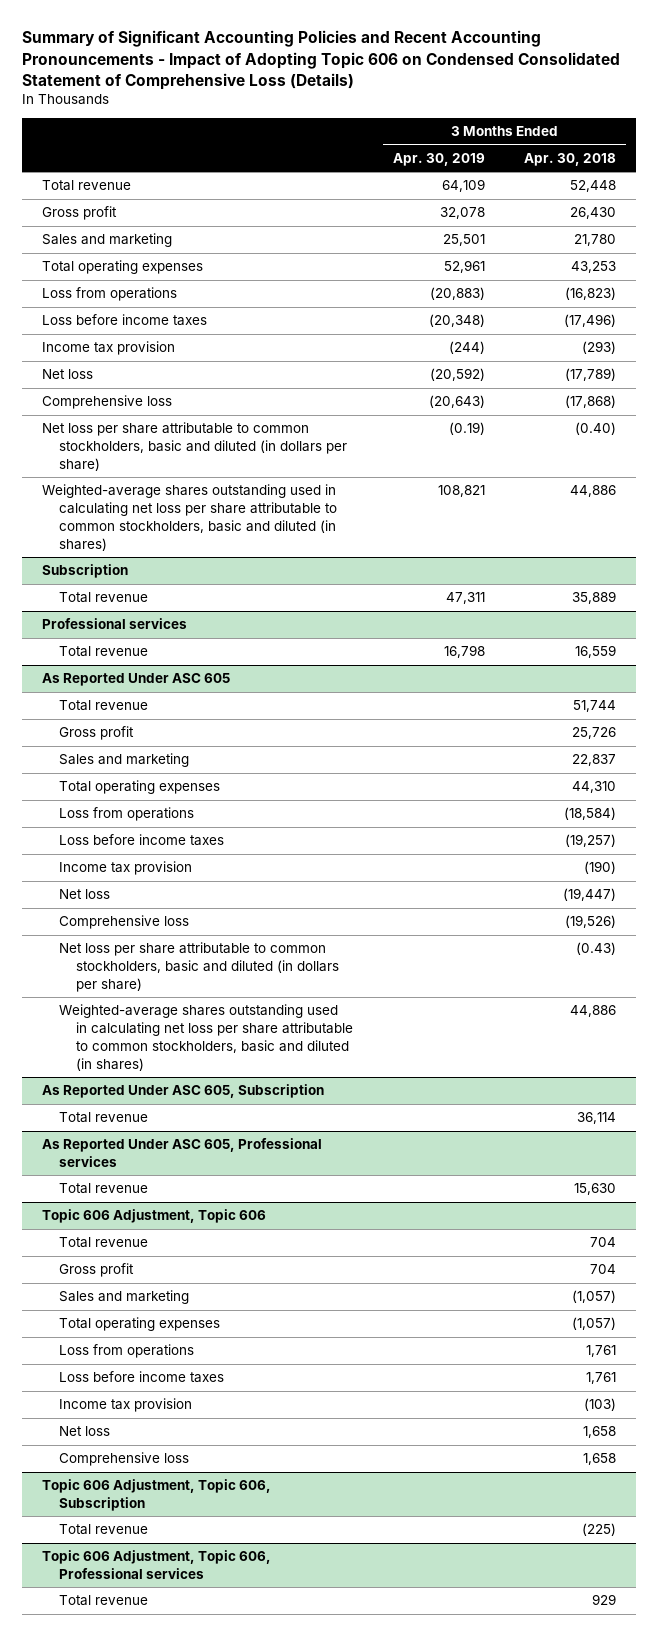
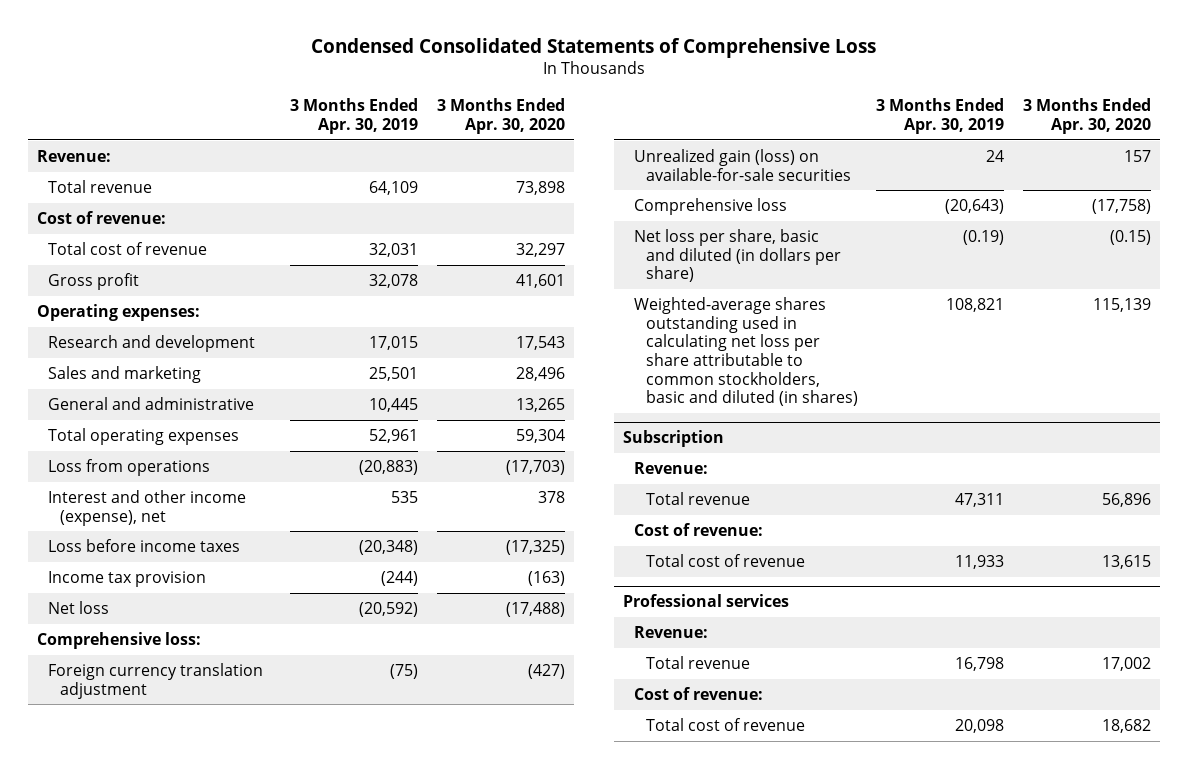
[22,30,621,90] Summary of Significant Accounting Policies and Recent Accounting Pronouncements - Impact of Adopting Topic 606 on Condensed Consolidated Statement of Comprehensive Loss (Details) -> [310,37,876,58] Condensed Consolidated Statements of Comprehensive Loss
[524,153,617,167] Apr. 30, 2018 -> none
none -> [436,98,565,134] 3 Months Ended Apr. 30, 2020
none -> [36,150,111,163] Revenue:
none -> [36,211,166,225] Cost of revenue:
none -> [48,242,208,256] Total cost of revenue
none -> [36,304,200,322] Operating expenses:
none -> [48,335,256,353] Research and development
none -> [48,397,255,411] General and administrative
none -> [48,490,247,526] Interest and other income (expense), net
none -> [36,632,201,650] Comprehensive loss:
none -> [48,663,264,699] Foreign currency translation adjustment
none -> [634,149,851,181] Unrealized gain (loss) on available-for-sale securities
[41,422,348,471] Net loss per share attributable to common stockholders, basic and diluted (in dollars per share) -> [634,229,841,283] Net loss per share, basic and diluted (in dollars per share)
none -> [634,462,709,475] Revenue:
none -> [634,523,764,537] Cost of revenue:
none -> [645,554,805,568] Total cost of revenue
none -> [634,626,709,639] Revenue:
[41,673,230,687] As Reported Under ASC 605 -> none
[59,700,149,712] Total revenue -> none
[59,726,135,741] Gross profit -> none
[59,753,190,768] Sales and marketing -> none
[59,780,221,795] Total operating expenses -> none
[59,807,195,822] Loss from operations -> none
[59,834,225,847] Loss before income taxes -> none
[59,861,193,876] Income tax provision -> none
[59,889,111,900] Net loss -> none
[59,915,190,930] Comprehensive loss -> none
[59,942,340,992] Net loss per share attributable to common stockholders, basic and diluted (in dollars per share) -> none
[59,1004,354,1071] Weighted-average shares outstanding used in calculating net loss per share attributable to common stockholders, basic and diluted (in shares) -> none
[41,1084,324,1099] As Reported Under ASC 605, Subscription -> none
[59,1112,149,1124] Total revenue -> none
[41,1138,322,1168] As Reported Under ASC 605, Professional services -> none
[59,1183,149,1195] Total revenue -> none
[41,1209,266,1224] Topic 606 Adjustment, Topic 606 -> none
[59,1237,149,1249] Total revenue -> none
[59,1263,135,1278] Gross profit -> none
[59,1290,190,1305] Sales and marketing -> none
[59,1317,221,1332] Total operating expenses -> none
[59,1344,195,1359] Loss from operations -> none
[59,1371,225,1384] Loss before income taxes -> none
[59,1398,193,1413] Income tax provision -> none
[59,1426,111,1437] Net loss -> none
[59,1452,190,1467] Comprehensive loss -> none
[41,1479,271,1512] Topic 606 Adjustment, Topic 606, Subscription -> none
[59,1524,149,1536] Total revenue -> none
[41,1550,271,1580] Topic 606 Adjustment, Topic 606, Professional services -> none
[59,1595,149,1607] Total revenue -> none
none -> [634,687,764,701] Cost of revenue:
none -> [645,718,805,732] Total cost of revenue

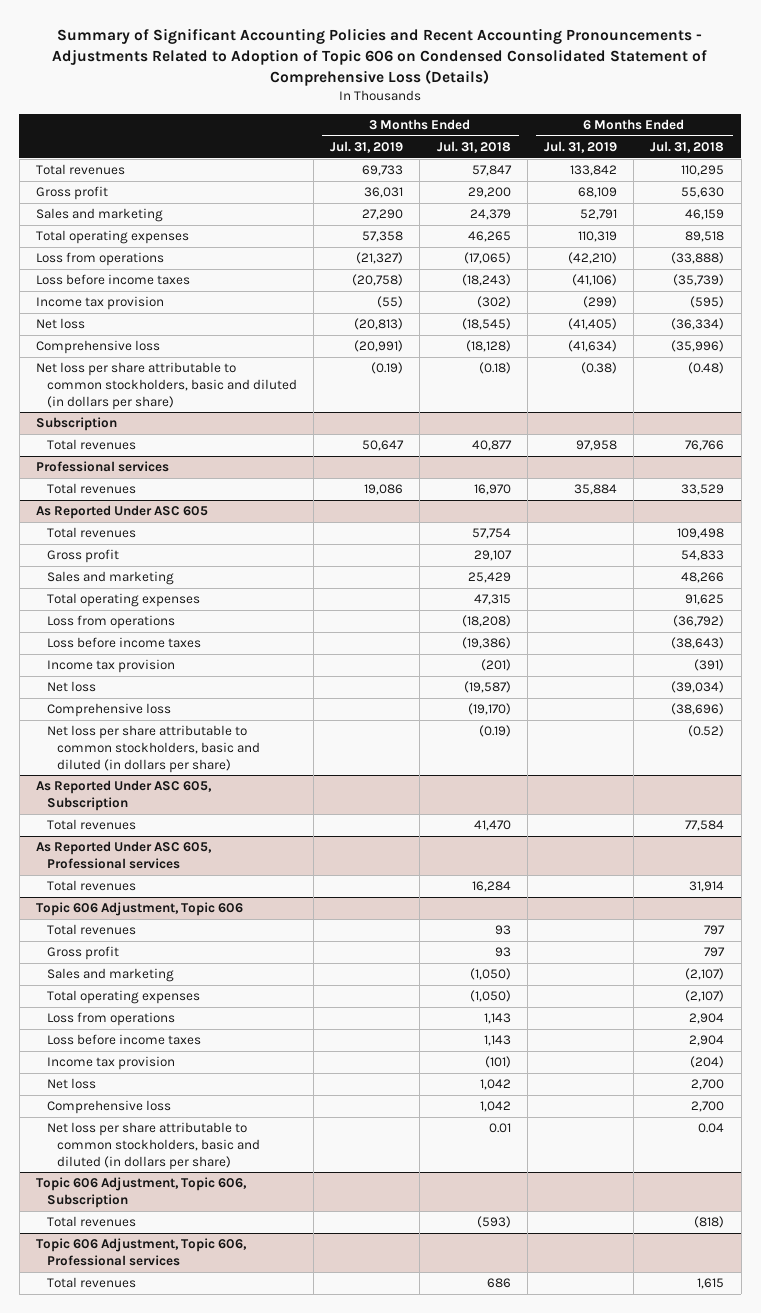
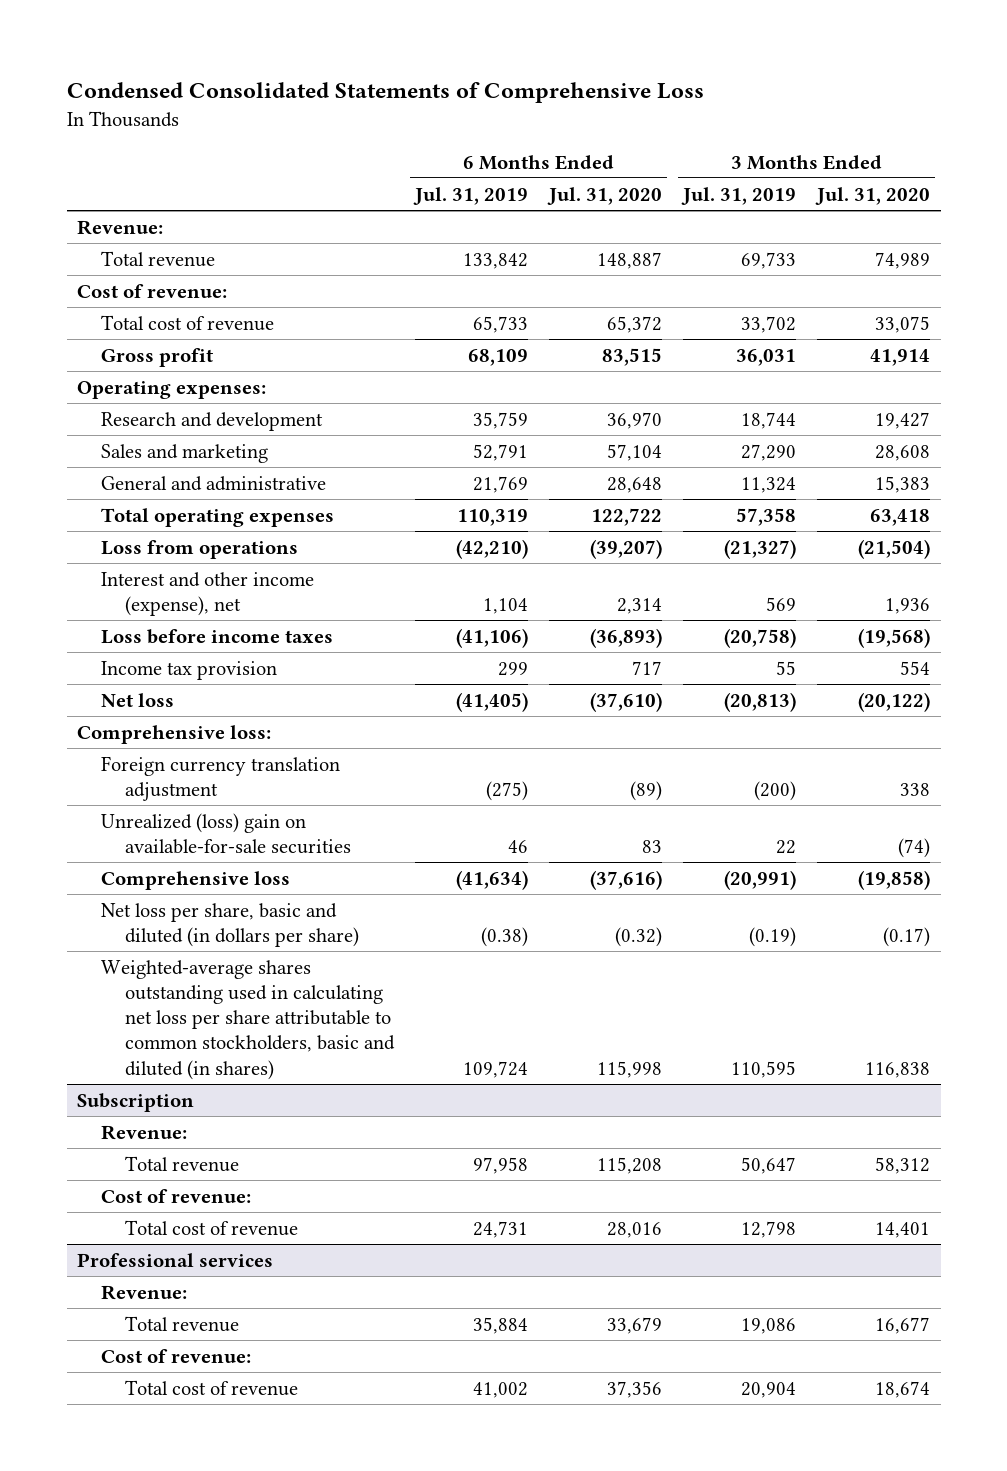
[52,28,708,86] Summary of Significant Accounting Policies and Recent Accounting Pronouncements - Adjustments Related to Adoption of Topic 606 on Condensed Consolidated Statement of Comprehensive Loss (Details) -> [66,82,704,104] Condensed Consolidated Statements of Comprehensive Loss
[436,140,511,153] Jul. 31, 2018 -> none
[650,140,725,153] Jul. 31, 2018 -> none
none -> [547,186,663,205] Jul. 31, 2020
none -> [815,186,931,205] Jul. 31, 2020
none -> [77,219,164,235] Revenue:
[36,164,126,176] Total revenues -> [101,250,216,267] Total revenue
none -> [77,283,228,298] Cost of revenue:
none -> [101,314,275,331] Total cost of revenue
none -> [77,380,267,399] Operating expenses:
none -> [101,411,324,431] Research and development
none -> [101,475,327,491] General and administrative
none -> [101,571,315,616] Interest and other income (expense), net
[377,296,404,309] (55) -> [776,660,797,675] 55
[583,296,618,309] (299) -> [498,661,529,676] 299
none -> [77,724,272,744] Comprehensive loss:
none -> [101,755,341,801] Foreign currency translation adjustment
none -> [101,812,352,854] Unrealized (loss) gain on available-for-sale securities
[36,362,297,410] Net loss per share attributable to common stockholders, basic and diluted (in dollars per share) -> [101,902,360,947] Net loss per share, basic and diluted (in dollars per share)
none -> [101,959,396,1080] Weighted-average shares outstanding used in calculating net loss per share attributable to common stockholders, basic and diluted (in shares)
none -> [101,1124,188,1140] Revenue:
[46,439,136,451] Total revenues -> [125,1155,240,1172] Total revenue
none -> [101,1188,252,1203] Cost of revenue:
none -> [125,1219,299,1236] Total cost of revenue
[36,505,209,520] As Reported Under ASC 605 -> none
[46,527,136,539] Total revenues -> none
[46,549,119,564] Gross profit -> none
[46,571,174,586] Sales and marketing -> none
[46,593,200,608] Total operating expenses -> none
[46,615,175,630] Loss from operations -> none
[46,637,201,649] Loss before income taxes -> none
[46,659,175,674] Income tax provision -> none
[46,681,96,693] Net loss -> none
[46,703,171,718] Comprehensive loss -> none
[46,725,261,773] Net loss per share attributable to common stockholders, basic and diluted (in dollars per share) -> none
[36,780,213,811] As Reported Under ASC 605, Subscription -> none
[46,819,136,831] Total revenues -> none
[36,841,213,869] As Reported Under ASC 605, Professional services -> none
[46,880,136,892] Total revenues -> none
[36,902,244,917] Topic 606 Adjustment, Topic 606 -> none
[46,924,136,936] Total revenues -> none
[46,946,119,961] Gross profit -> none
[46,968,174,983] Sales and marketing -> none
[46,990,200,1005] Total operating expenses -> none
[46,1012,175,1027] Loss from operations -> none
[46,1034,201,1046] Loss before income taxes -> none
[46,1056,175,1071] Income tax provision -> none
[46,1078,96,1090] Net loss -> none
[46,1100,171,1115] Comprehensive loss -> none
[46,1122,261,1170] Net loss per share attributable to common stockholders, basic and diluted (in dollars per share) -> none
[36,1177,248,1208] Topic 606 Adjustment, Topic 606, Subscription -> none
[46,1216,136,1228] Total revenues -> none
[36,1238,248,1266] Topic 606 Adjustment, Topic 606, Professional services -> none
[46,1277,136,1289] Total revenues -> none
none -> [101,1284,188,1300] Revenue:
[46,483,136,495] Total revenues -> [125,1315,240,1332] Total revenue
none -> [101,1348,252,1363] Cost of revenue:
none -> [125,1379,299,1396] Total cost of revenue

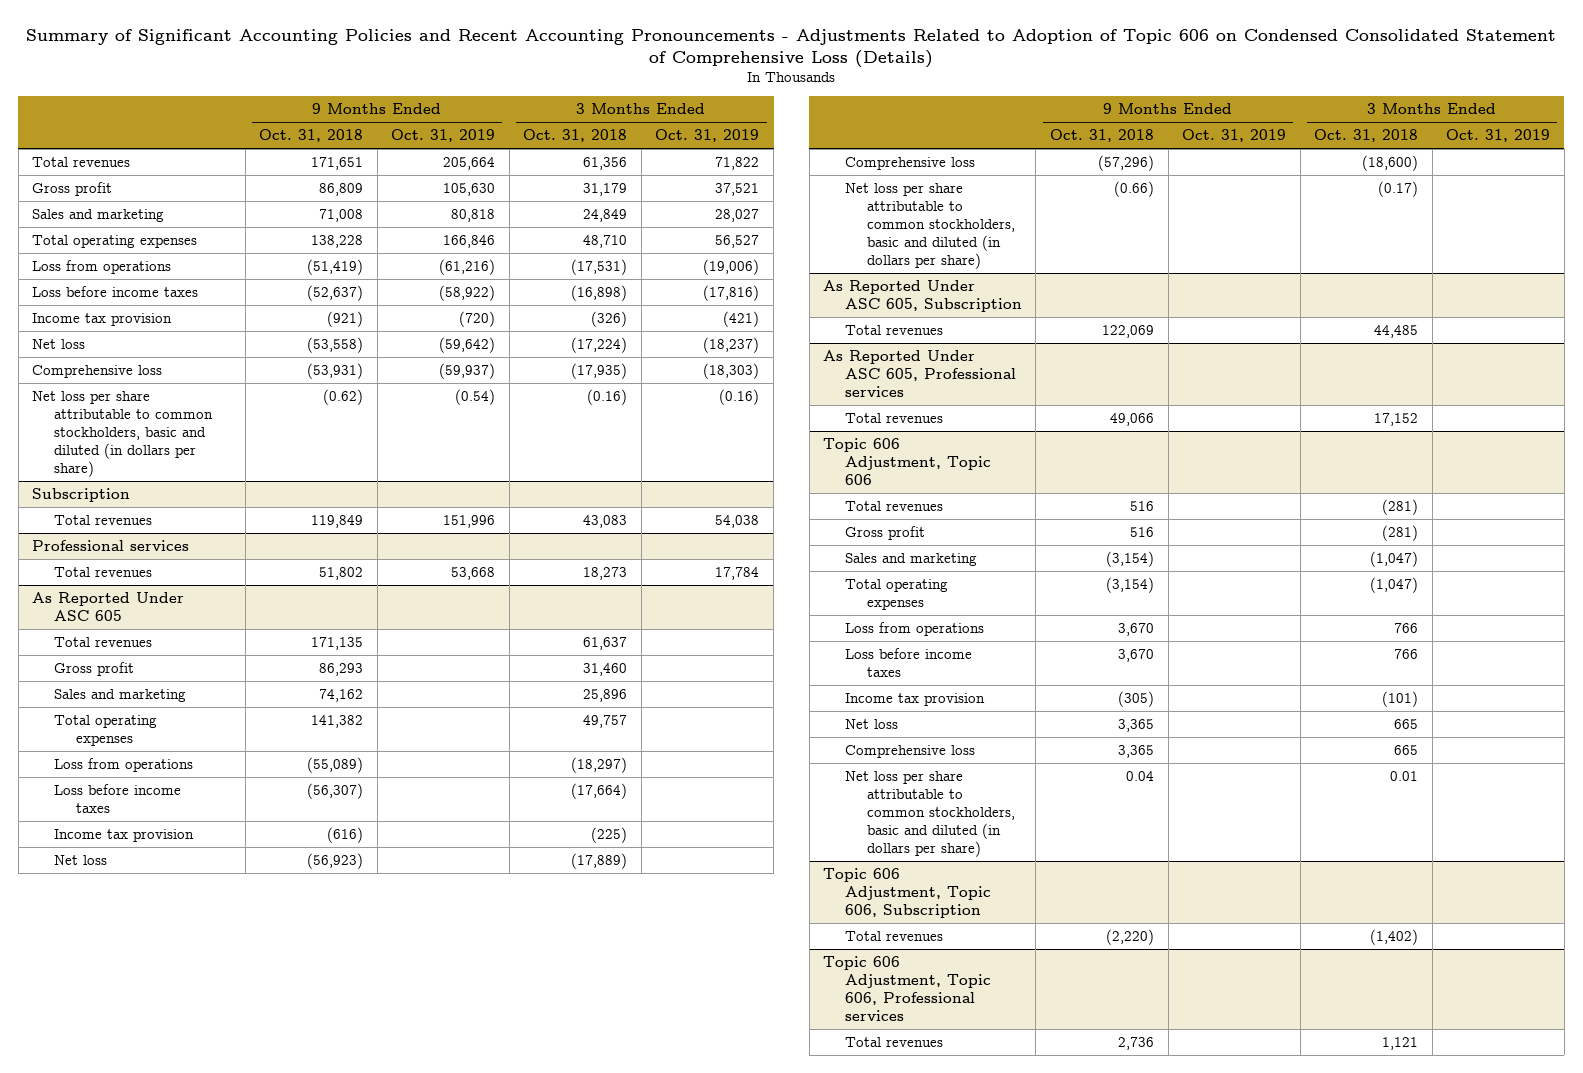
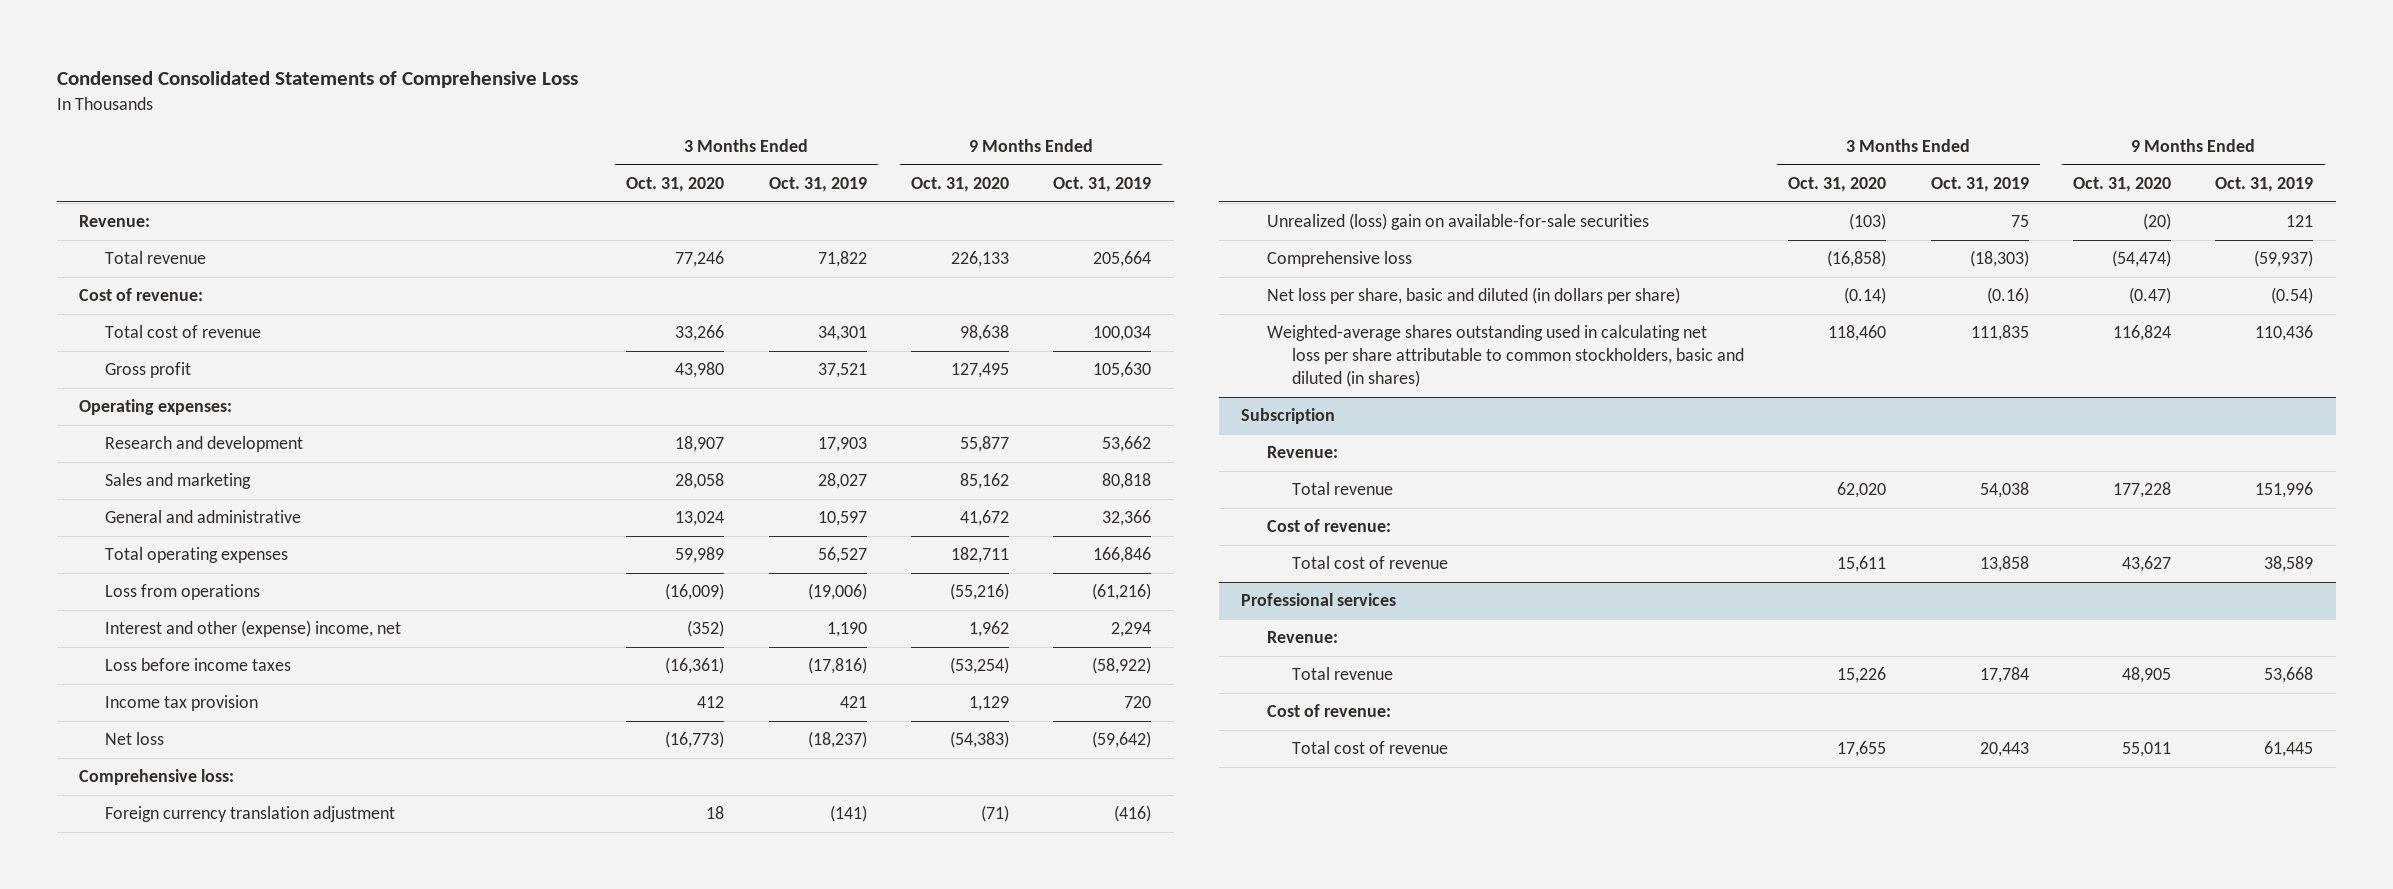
[26,28,1557,68] Summary of Significant Accounting Policies and Recent Accounting Pronouncements - Adjustments Related to Adoption of Topic 606 on Condensed Consolidated Statement of Comprehensive Loss (Details) -> [56,71,578,89] Condensed Consolidated Statements of Comprehensive Loss
[259,129,364,143] Oct. 31, 2018 -> none
[523,129,628,143] Oct. 31, 2018 -> none
none -> [626,177,725,193] Oct. 31, 2020
none -> [911,177,1010,193] Oct. 31, 2020
none -> [79,215,151,228] Revenue:
[32,156,131,167] Total revenues -> [104,251,206,265] Total revenue
none -> [79,288,204,302] Cost of revenue:
none -> [104,325,261,339] Total cost of revenue
none -> [79,399,233,416] Operating expenses:
none -> [104,436,303,453] Research and development
none -> [104,510,301,524] General and administrative
none -> [104,620,401,638] Interest and other (expense) income, net
[459,310,496,327] (720) -> [1124,696,1152,709] 720
[723,310,760,327] (421) -> [839,696,867,709] 421
none -> [79,769,235,786] Comprehensive loss:
none -> [104,806,395,823] Foreign currency translation adjustment
none -> [1266,213,1649,231] Unrealized (loss) gain on available-for-sale securities
[32,390,214,477] Net loss per share attributable to common stockholders, basic and diluted (in dollars per share) -> [1266,287,1680,305] Net loss per share, basic and diluted (in dollars per share)
none -> [1266,325,1744,387] Weighted-average shares outstanding used in calculating net loss per share attributable to common stockholders, basic and diluted (in shares)
none -> [1266,446,1338,459] Revenue:
[54,514,153,525] Total revenues -> [1291,482,1393,496] Total revenue
none -> [1266,519,1391,533] Cost of revenue:
none -> [1291,556,1448,570] Total cost of revenue
[32,591,185,621] As Reported Under ASC 605 -> none
[54,636,153,647] Total revenues -> none
[54,661,135,676] Gross profit -> none
[54,688,187,702] Sales and marketing -> none
[54,714,158,746] Total operating expenses -> none
[54,757,194,772] Loss from operations -> none
[54,783,182,813] Loss before income taxes -> none
[54,828,195,842] Income tax provision -> none
[54,854,108,865] Net loss -> none
[844,156,975,170] Comprehensive loss -> none
[844,182,1015,269] Net loss per share attributable to common stockholders, basic and diluted (in dollars per share) -> none
[823,279,1022,312] As Reported Under ASC 605, Subscription -> none
[844,324,943,335] Total revenues -> none
[823,349,1016,397] As Reported Under ASC 605, Professional services -> none
[844,412,943,423] Total revenues -> none
[823,437,991,485] Topic 606 Adjustment, Topic 606 -> none
[844,500,943,511] Total revenues -> none
[844,525,925,540] Gross profit -> none
[844,552,977,566] Sales and marketing -> none
[844,578,948,610] Total operating expenses -> none
[844,621,984,636] Loss from operations -> none
[844,647,972,677] Loss before income taxes -> none
[844,692,985,706] Income tax provision -> none
[844,718,898,729] Net loss -> none
[844,744,975,758] Comprehensive loss -> none
[844,770,1015,857] Net loss per share attributable to common stockholders, basic and diluted (in dollars per share) -> none
[823,867,991,918] Topic 606 Adjustment, Topic 606, Subscription -> none
[844,930,943,941] Total revenues -> none
[823,955,991,1021] Topic 606 Adjustment, Topic 606, Professional services -> none
[844,1036,943,1047] Total revenues -> none
none -> [1266,631,1338,644] Revenue:
[54,566,153,577] Total revenues -> [1291,667,1393,681] Total revenue
none -> [1266,704,1391,718] Cost of revenue:
none -> [1291,741,1448,755] Total cost of revenue

